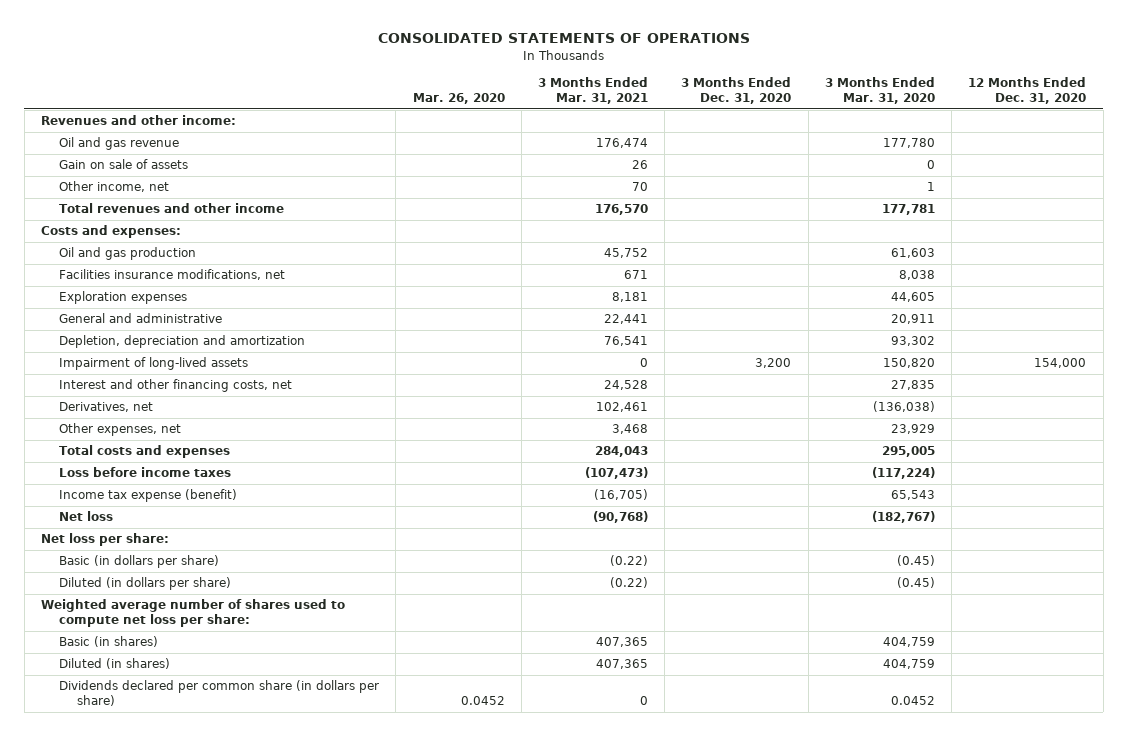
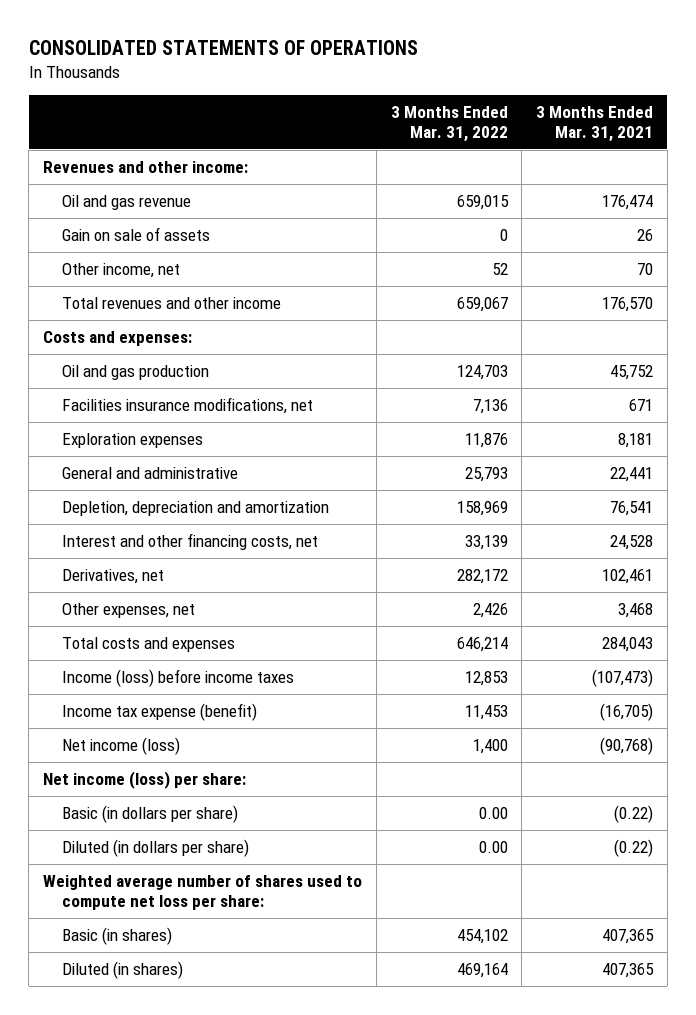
[412,93,505,105] Mar. 26, 2020 -> none
[681,77,792,105] 3 Months Ended Dec. 31, 2020 -> none
[824,77,935,105] 3 Months Ended Mar. 31, 2020 -> none
[968,77,1087,105] 12 Months Ended Dec. 31, 2020 -> none
none -> [390,105,508,142] 3 Months Ended Mar. 31, 2022
[59,357,249,371] Impairment of long-lived assets -> none
[59,467,232,478] Loss before income taxes -> [61,668,294,687] Income (loss) before income taxes
[59,511,114,522] Net loss -> [61,736,180,755] Net income (loss)
[41,533,170,547] Net loss per share: -> [43,770,247,789] Net income (loss) per share:
[59,680,380,707] Dividends declared per common share (in dollars per share) -> none

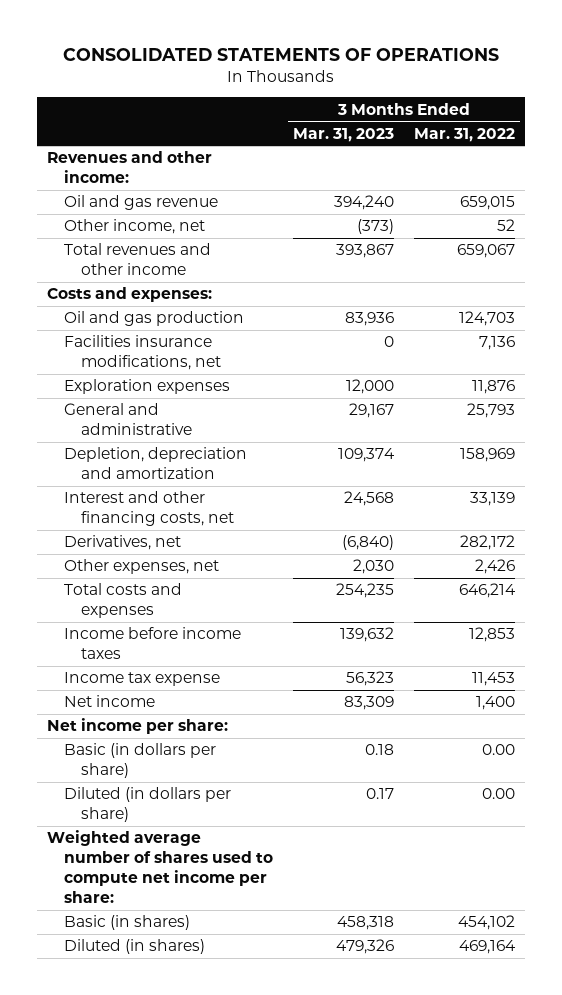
[536,105,654,142] 3 Months Ended Mar. 31, 2021 -> none
none -> [293,127,395,142] Mar. 31, 2023
[61,226,210,241] Gain on sale of assets -> none
[61,668,294,687] Income (loss) before income taxes -> [64,627,242,660] Income before income taxes
[61,702,257,721] Income tax expense (benefit) -> [64,672,221,687] Income tax expense
[61,736,180,755] Net income (loss) -> [64,695,156,708] Net income
[43,770,247,789] Net income (loss) per share: -> [47,718,229,735] Net income per share:
[43,874,363,911] Weighted average number of shares used to compute net loss per share: -> [47,830,274,903] Weighted average number of shares used to compute net income per share:

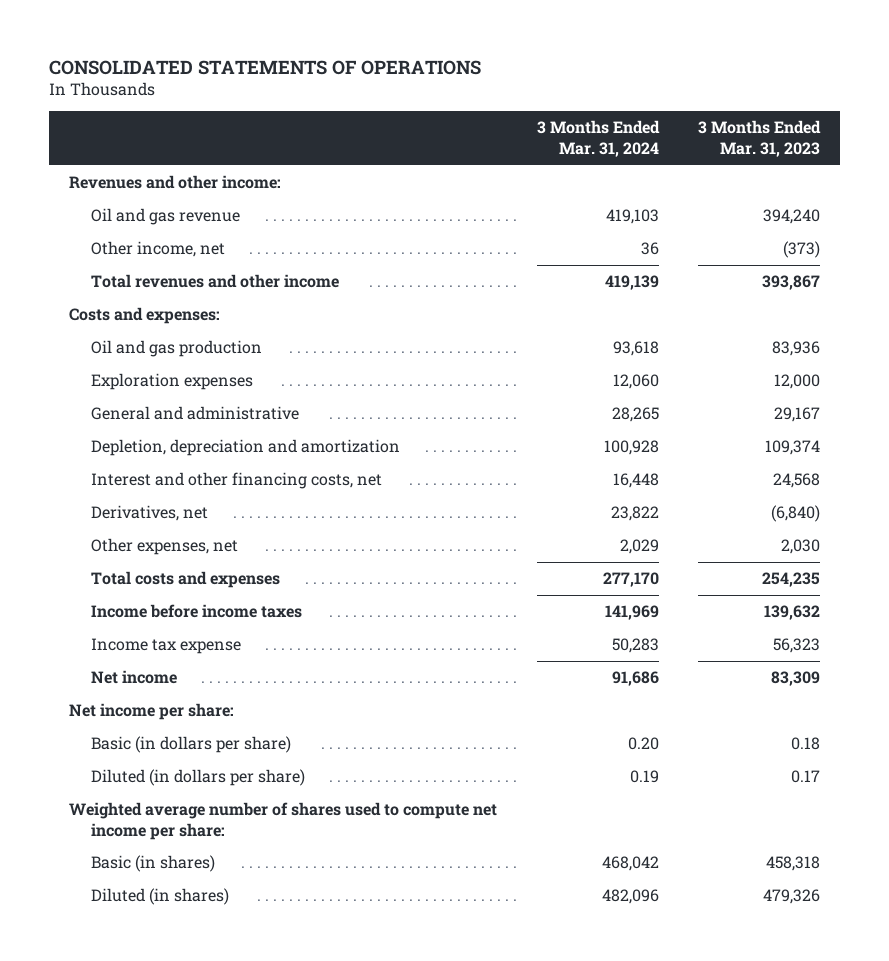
[414,127,516,142] Mar. 31, 2022 -> none
none -> [536,120,660,157] 3 Months Ended Mar. 31, 2024
[64,335,221,371] Facilities insurance modifications, net -> none

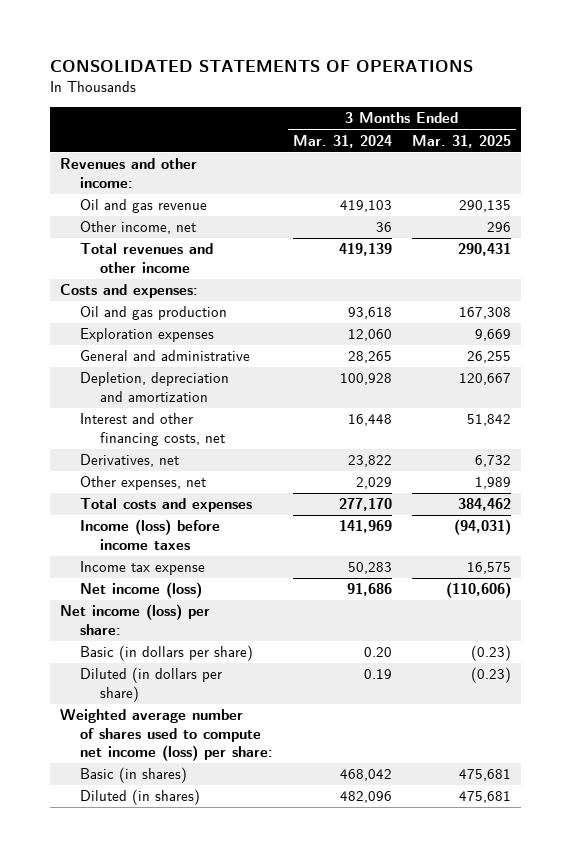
[698,120,822,157] 3 Months Ended Mar. 31, 2023 -> none
none -> [411,134,511,148] Mar. 31, 2025
[90,604,302,619] Income before income taxes -> [79,519,220,550] Income (loss) before income taxes
[90,670,177,685] Net income -> [79,582,202,599] Net income (loss)
[69,703,235,721] Net income per share: -> [59,604,210,635] Net income (loss) per share:
[69,802,498,840] Weighted average number of shares used to compute net income per share: -> [59,709,273,762] Weighted average number of shares used to compute net income (loss) per share:

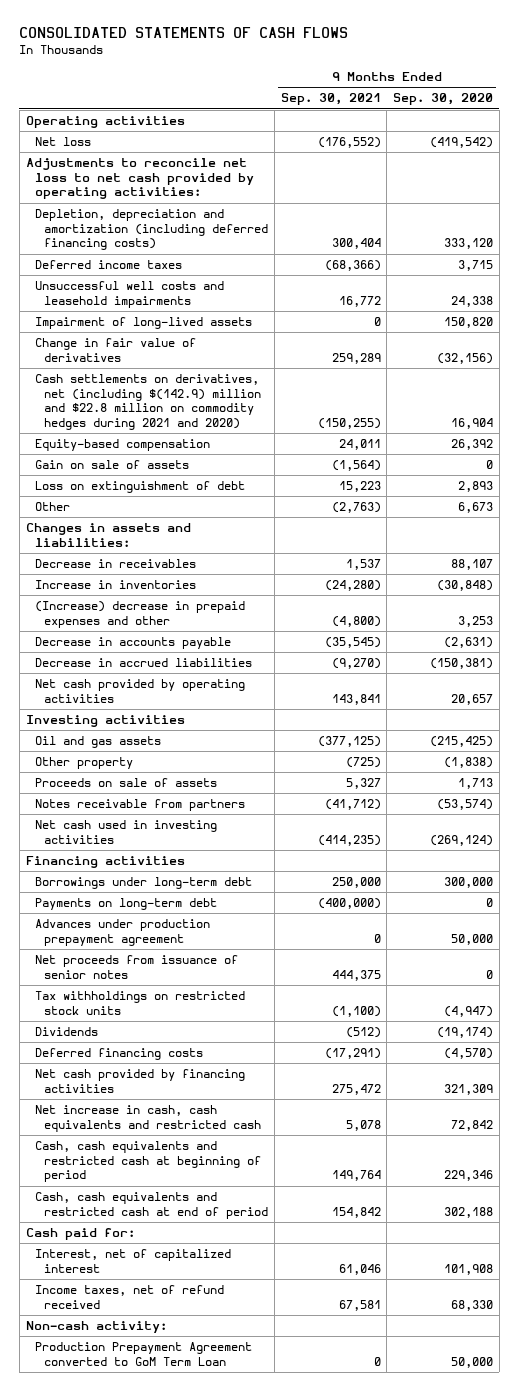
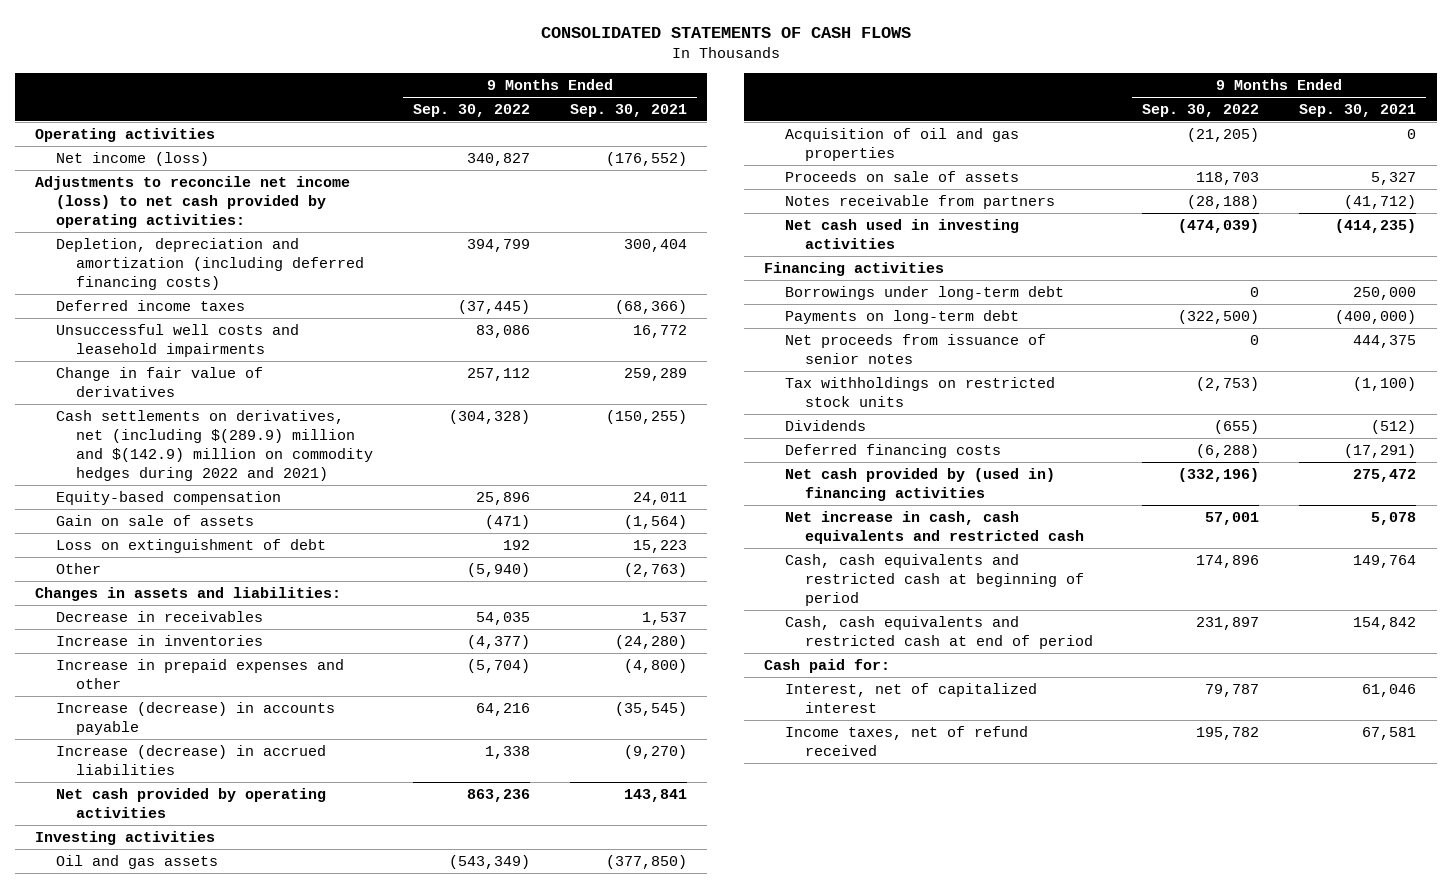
[393,93,494,106] Sep. 30, 2020 -> none
none -> [413,103,531,117] Sep. 30, 2022
[34,137,91,147] Net loss -> [55,151,209,166] Net income (loss)
[25,158,254,200] Adjustments to reconcile net loss to net cash provided by operating activities: -> [35,175,351,228] Adjustments to reconcile net income (loss) to net cash provided by operating activities:
[34,317,252,330] Impairment of long-lived assets -> none
[34,374,262,430] Cash settlements on derivatives, net (including $(142.9) million and $22.8 million on commodity hedges during 2021 and 2020) -> [55,409,374,481] Cash settlements on derivatives, net (including $(289.9) million and $(142.9) million on commodity hedges during 2022 and 2021)
[34,601,245,628] (Increase) decrease in prepaid expenses and other -> [55,658,344,689] Increase in prepaid expenses and other
[34,637,231,650] Decrease in accounts payable -> [55,701,335,735] Increase (decrease) in accounts payable
[34,658,252,668] Decrease in accrued liabilities -> [55,744,326,775] Increase (decrease) in accrued liabilities
[34,757,133,770] Other property -> none
[317,736,381,748] (377,125) -> [606,854,688,869] (377,850)
none -> [784,127,1019,161] Acquisition of oil and gas properties
[34,919,210,946] Advances under production prepayment agreement -> none
[34,1069,245,1093] Net cash provided by financing activities -> [784,467,1055,501] Net cash provided by (used in) financing activities
[25,1321,167,1334] Non-cash activity: -> none
[34,1342,252,1366] Production Prepayment Agreement converted to GoM Term Loan -> none

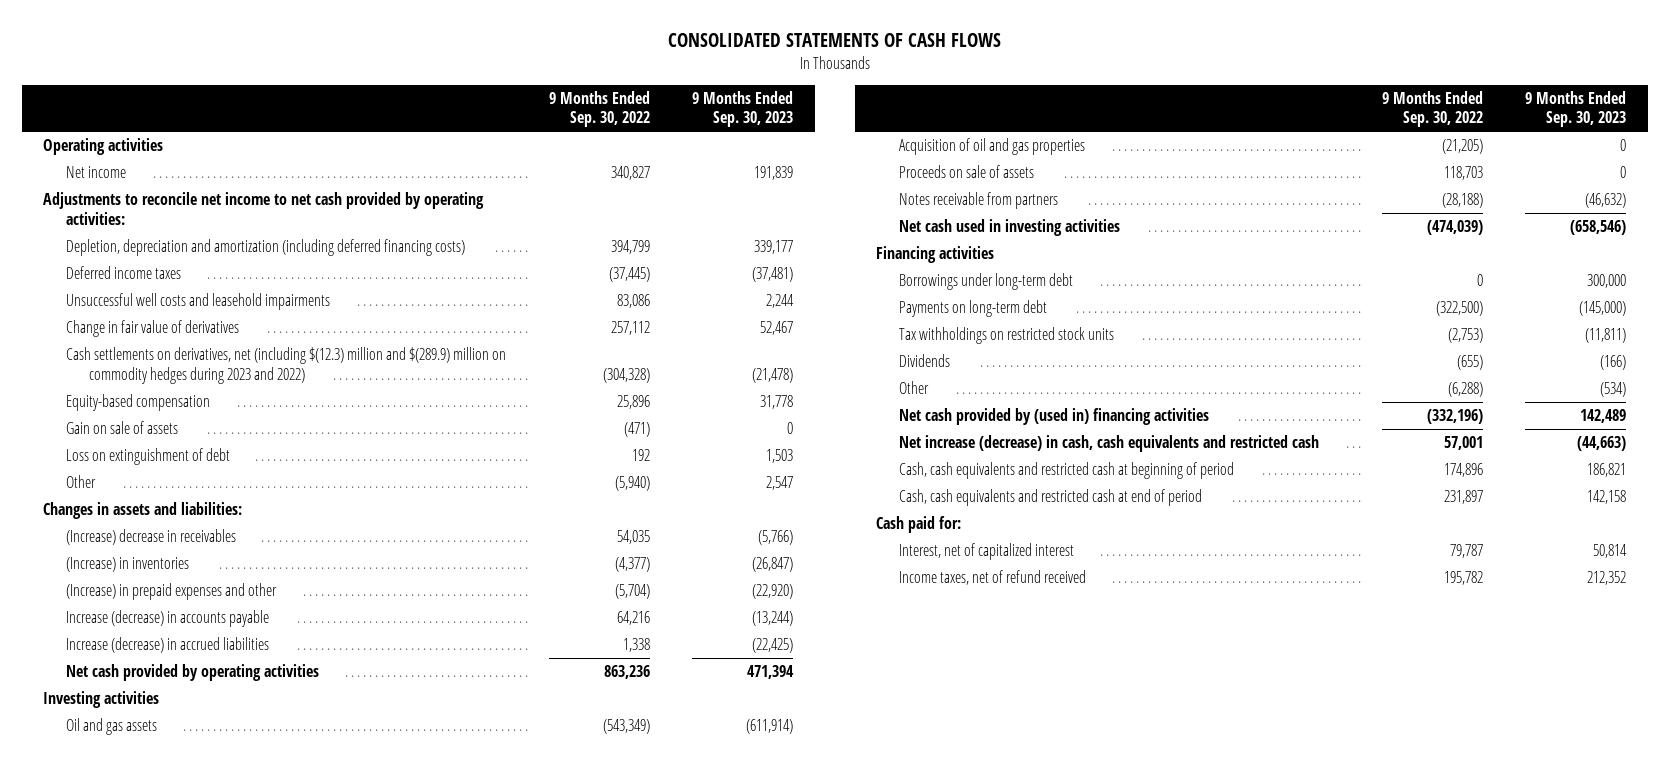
[570,103,688,117] Sep. 30, 2021 -> none
none -> [692,91,794,128] 9 Months Ended Sep. 30, 2023
[55,151,209,166] Net income (loss) -> [66,166,127,179] Net income
[35,175,351,228] Adjustments to reconcile net income (loss) to net cash provided by operating activities: -> [43,192,485,225] Adjustments to reconcile net income to net cash provided by operating activities:
[55,409,374,481] Cash settlements on derivatives, net (including $(289.9) million and $(142.9) million on commodity hedges during 2022 and 2021) -> [66,347,507,384] Cash settlements on derivatives, net (including $(12.3) million and $(289.9) million on commodity hedges during 2023 and 2022)
[55,610,263,622] Decrease in receivables -> [66,529,237,546] (Increase) decrease in receivables
[55,634,263,646] Increase in inventories -> [66,557,190,573] (Increase) in inventories
[55,658,344,689] Increase in prepaid expenses and other -> [66,583,278,601] (Increase) in prepaid expenses and other
[784,333,1046,364] Net proceeds from issuance of senior notes -> none
[784,443,1001,458] Deferred financing costs -> [899,381,930,395] Other
[784,510,1085,544] Net increase in cash, cash equivalents and restricted cash -> [899,435,1320,453] Net increase (decrease) in cash, cash equivalents and restricted cash

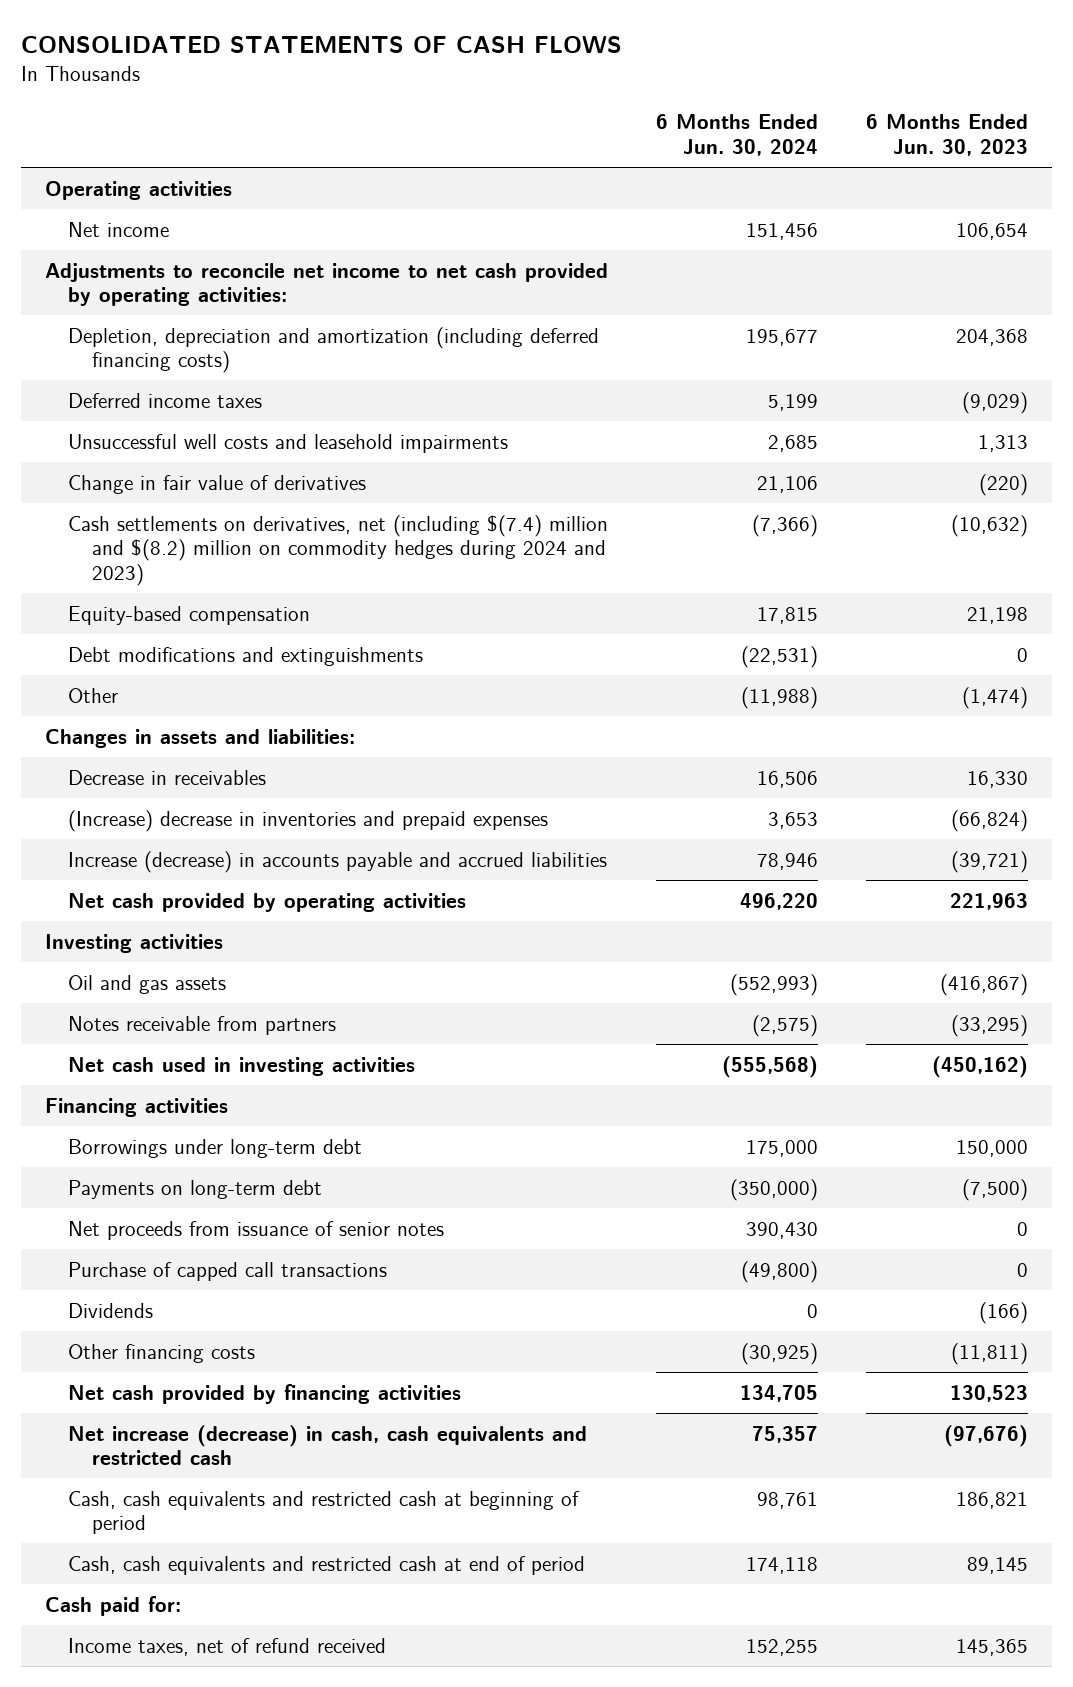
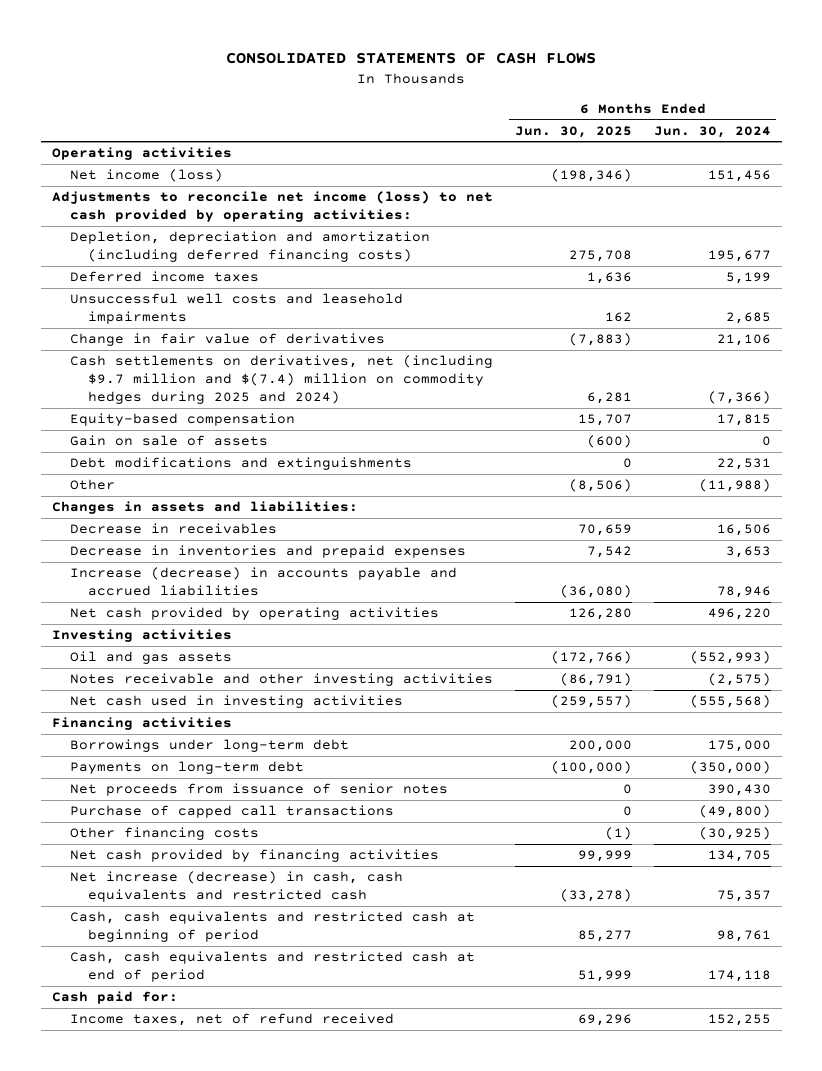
[866,114,1029,157] 6 Months Ended Jun. 30, 2023 -> none
none -> [514,125,632,138] Jun. 30, 2025
[68,221,170,237] Net income -> [69,169,223,183] Net income (loss)
[44,262,608,307] Adjustments to reconcile net income to net cash provided by operating activities: -> [51,191,493,223] Adjustments to reconcile net income (loss) to net cash provided by operating activities:
[68,514,609,587] Cash settlements on derivatives, net (including $(7.4) million and $(8.2) million on commodity hedges during 2024 and 2023) -> [69,355,493,405] Cash settlements on derivatives, net (including $9.7 million and $(7.4) million on commodity hedges during 2025 and 2024)
none -> [69,435,268,447] Gain on sale of assets
[741,645,819,668] (22,531) -> [716,458,771,471] 22,531
[68,809,549,832] (Increase) decrease in inventories and prepaid expenses -> [69,545,466,559] Decrease in inventories and prepaid expenses
[68,1015,337,1035] Notes receivable from partners -> [69,673,493,687] Notes receivable and other investing activities
[68,1302,154,1318] Dividends -> none

